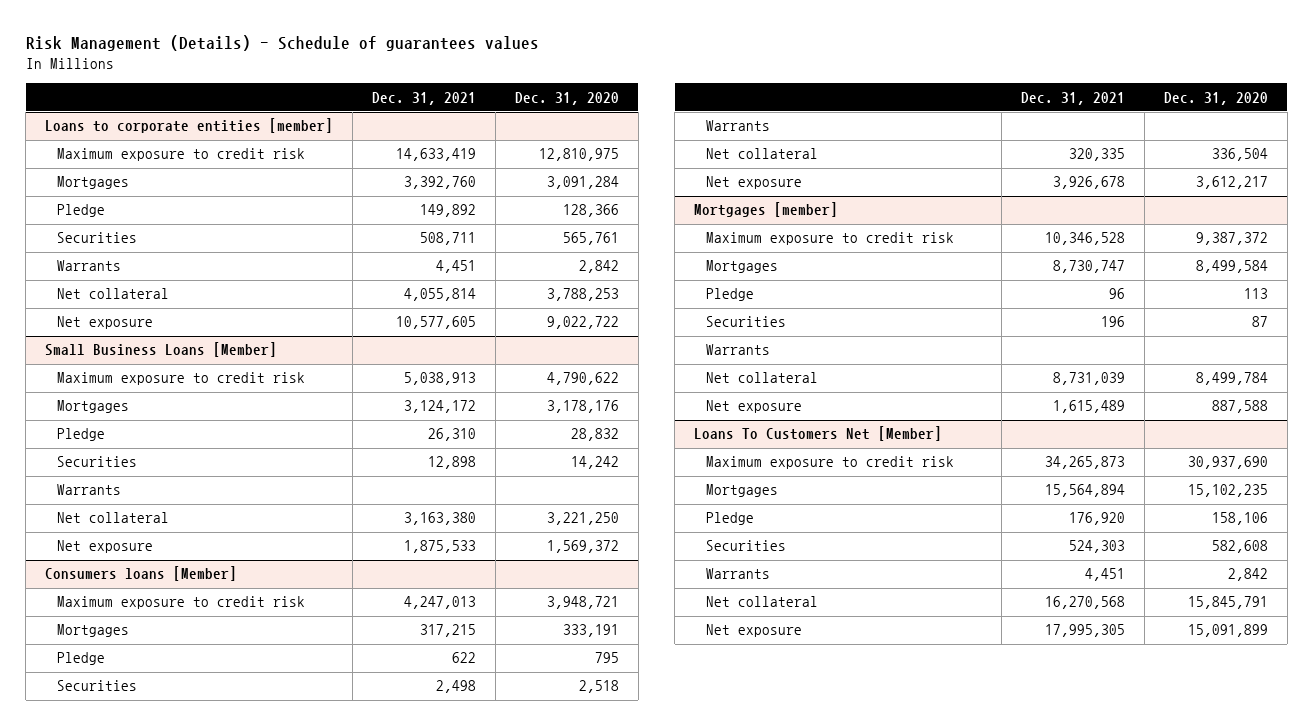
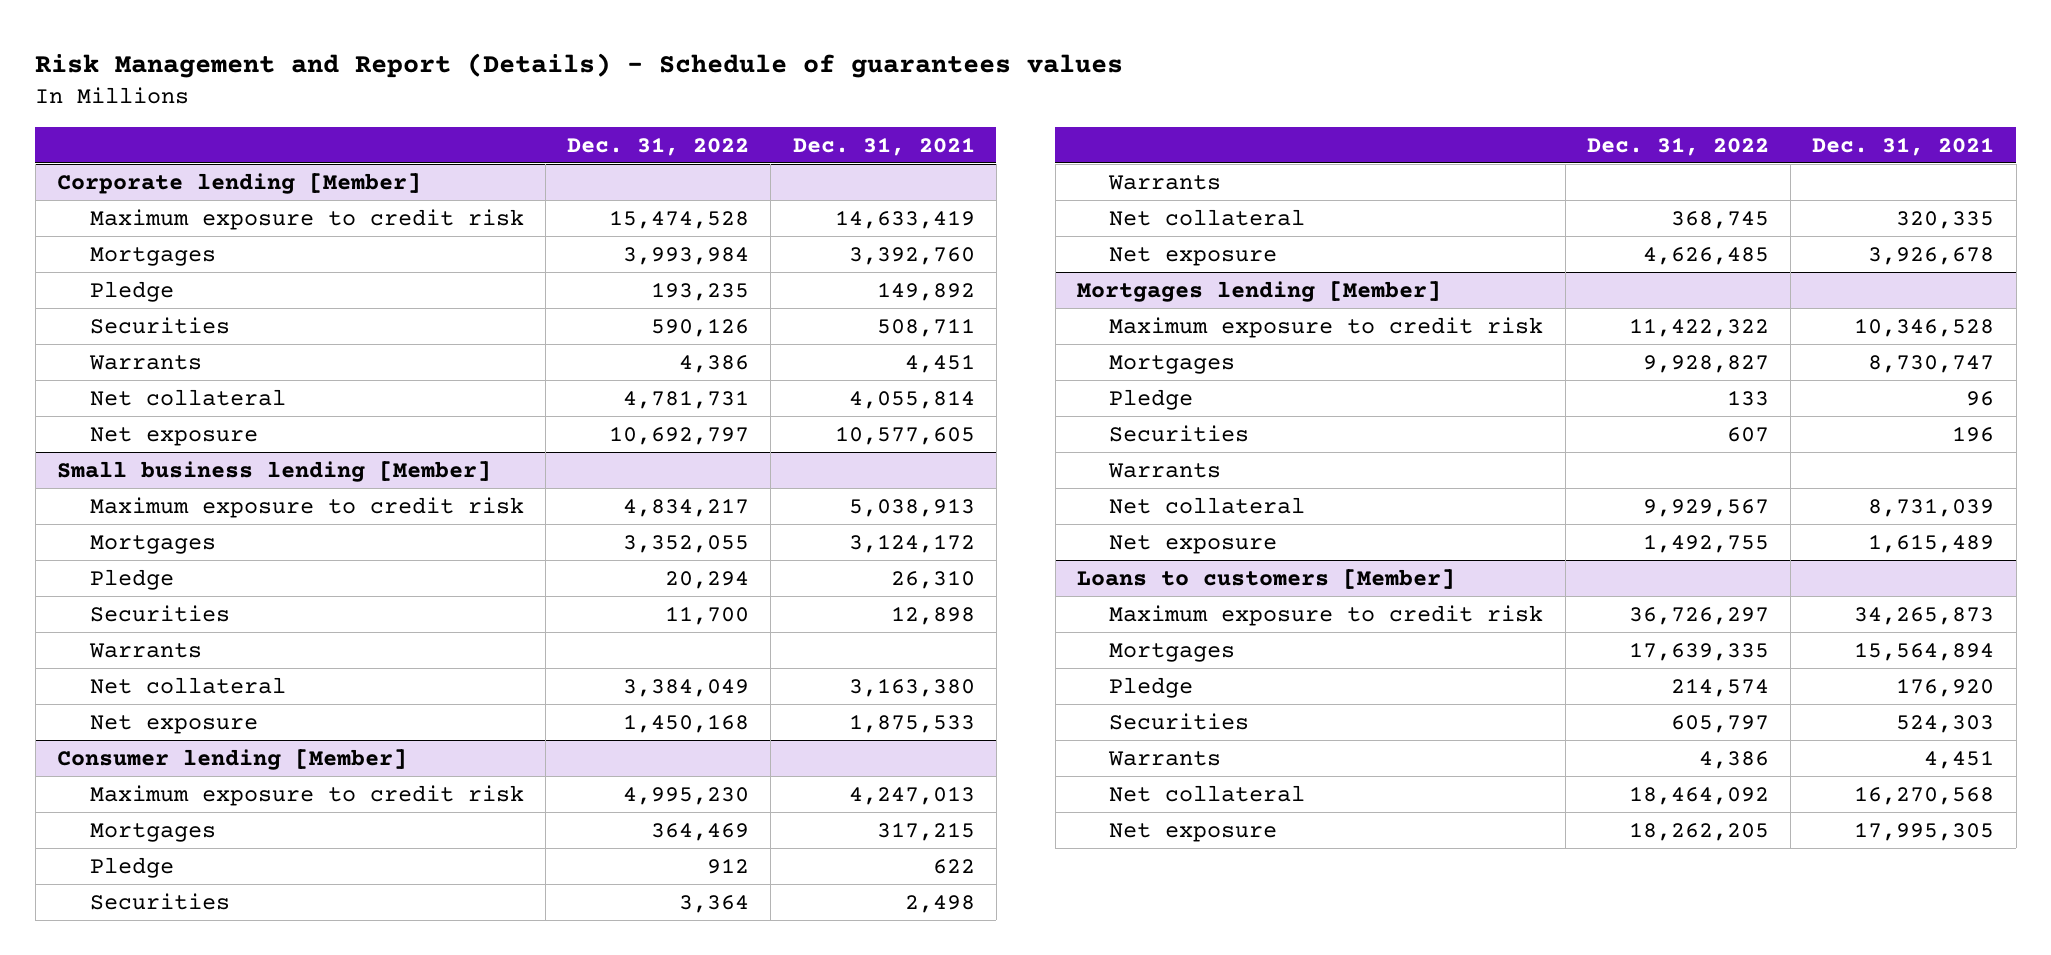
[25,35,539,52] Risk Management (Details) - Schedule of guarantees values -> [35,52,1124,78] Risk Management and Report (Details) - Schedule of guarantees values
[514,91,619,105] Dec. 31, 2020 -> none
none -> [567,136,750,156] Dec. 31, 2022
[45,118,334,134] Loans to corporate entities [member] -> [57,172,422,194] Corporate lending [Member]
[45,342,278,358] Small Business Loans [Member] -> [57,460,492,482] Small business lending [Member]
[45,566,238,582] Consumers loans [Member] -> [57,748,408,770] Consumer lending [Member]
[694,202,839,218] Mortgages [member] -> [1076,280,1441,302] Mortgages lending [Member]
[694,426,943,442] Loans To Customers Net [Member] -> [1076,568,1455,589] Loans to customers [Member]

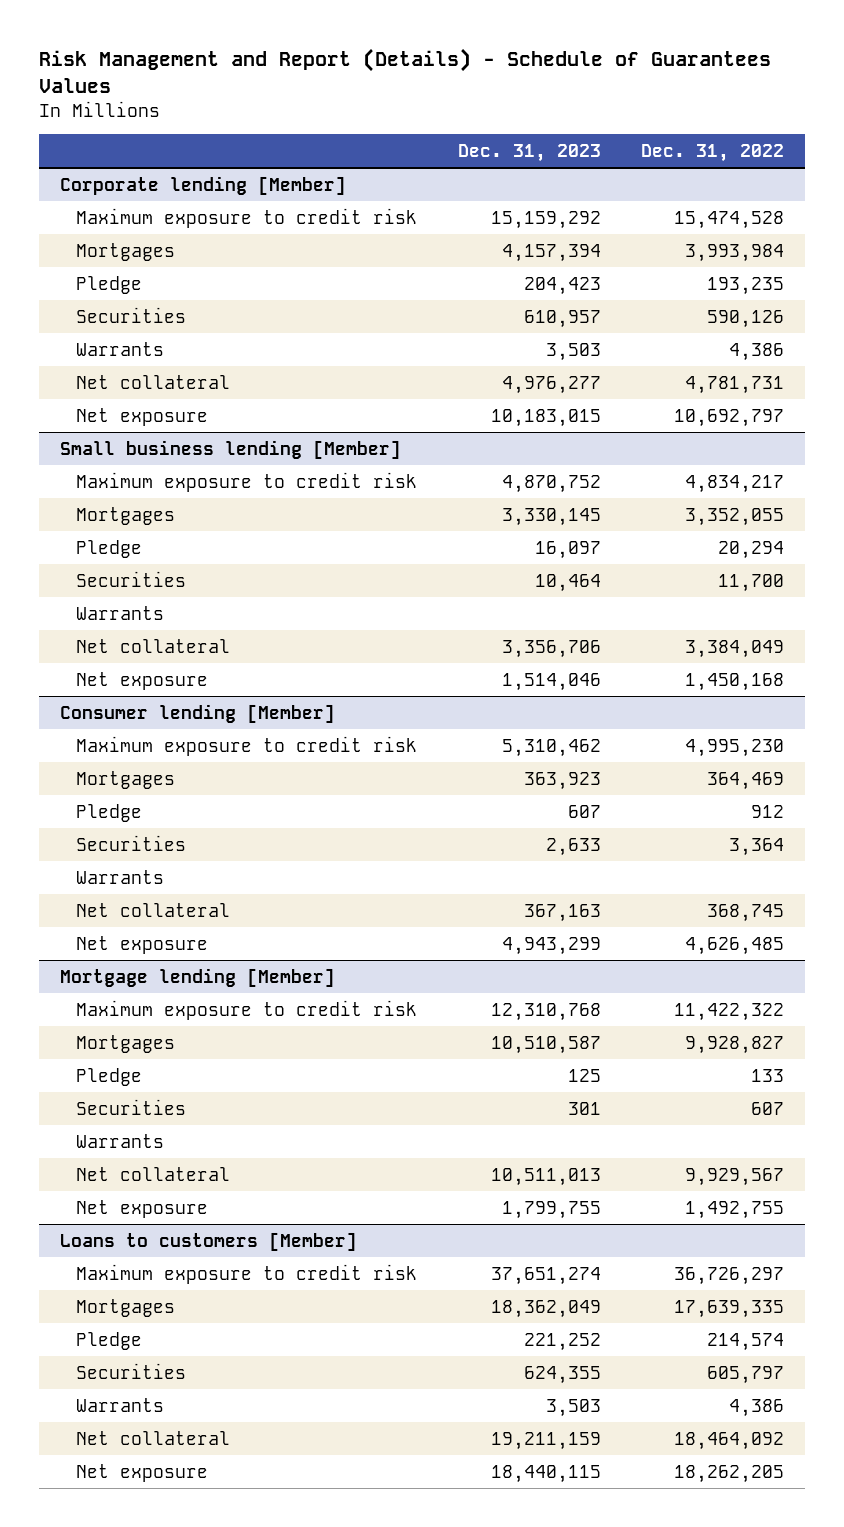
[35,52,1124,78] Risk Management and Report (Details) - Schedule of guarantees values -> [39,48,772,94] Risk Management and Report (Details) - Schedule of Guarantees Values
[792,136,975,156] Dec. 31, 2021 -> none
none -> [457,143,601,162] Dec. 31, 2023
[1076,280,1441,302] Mortgages lending [Member] -> [59,967,335,987] Mortgage lending [Member]

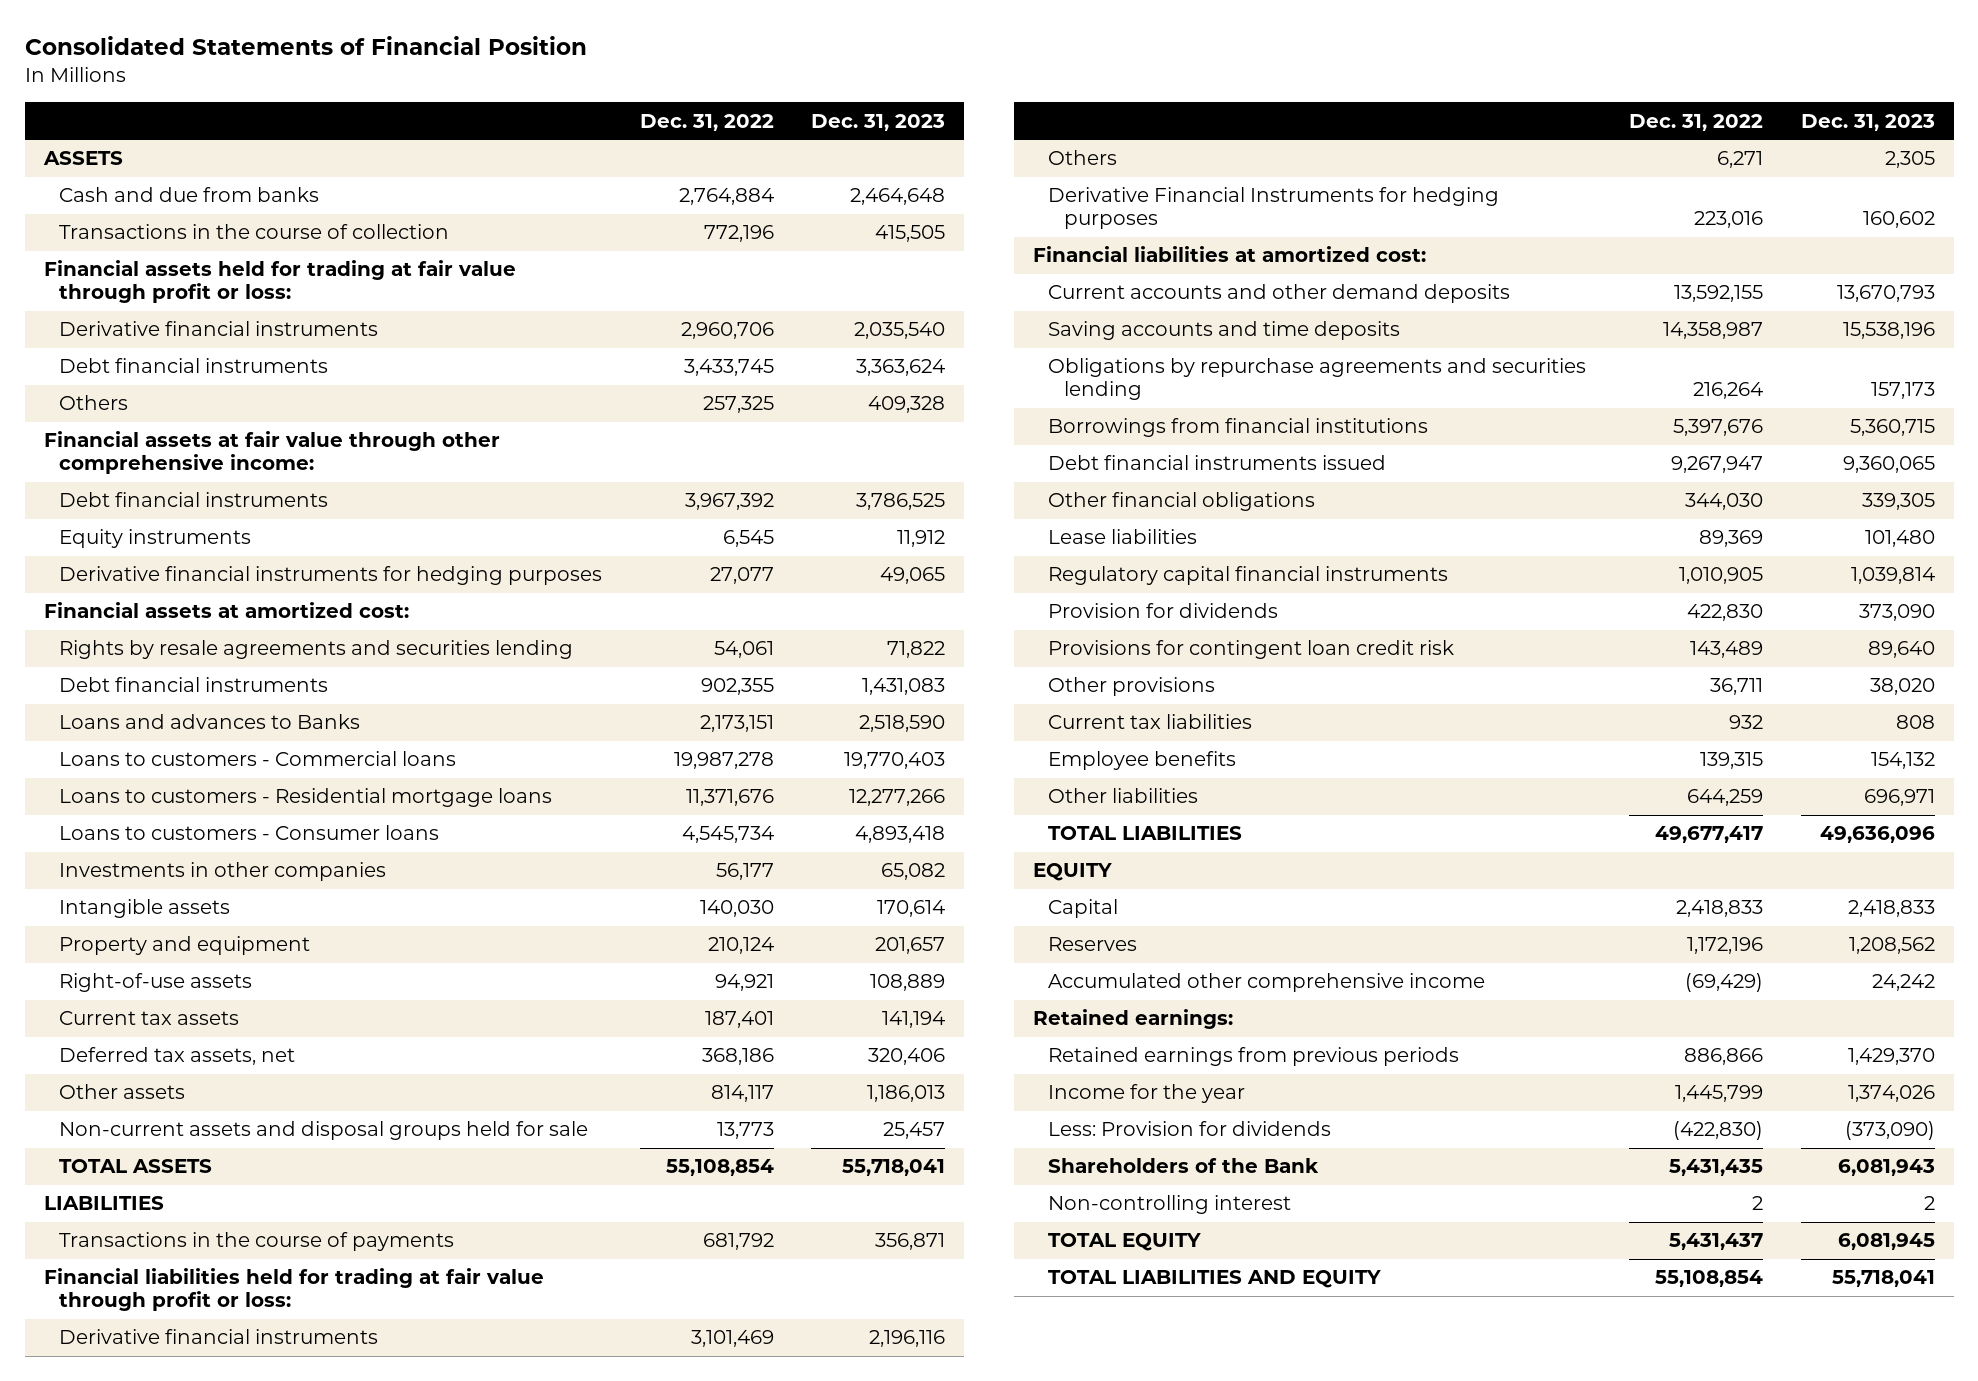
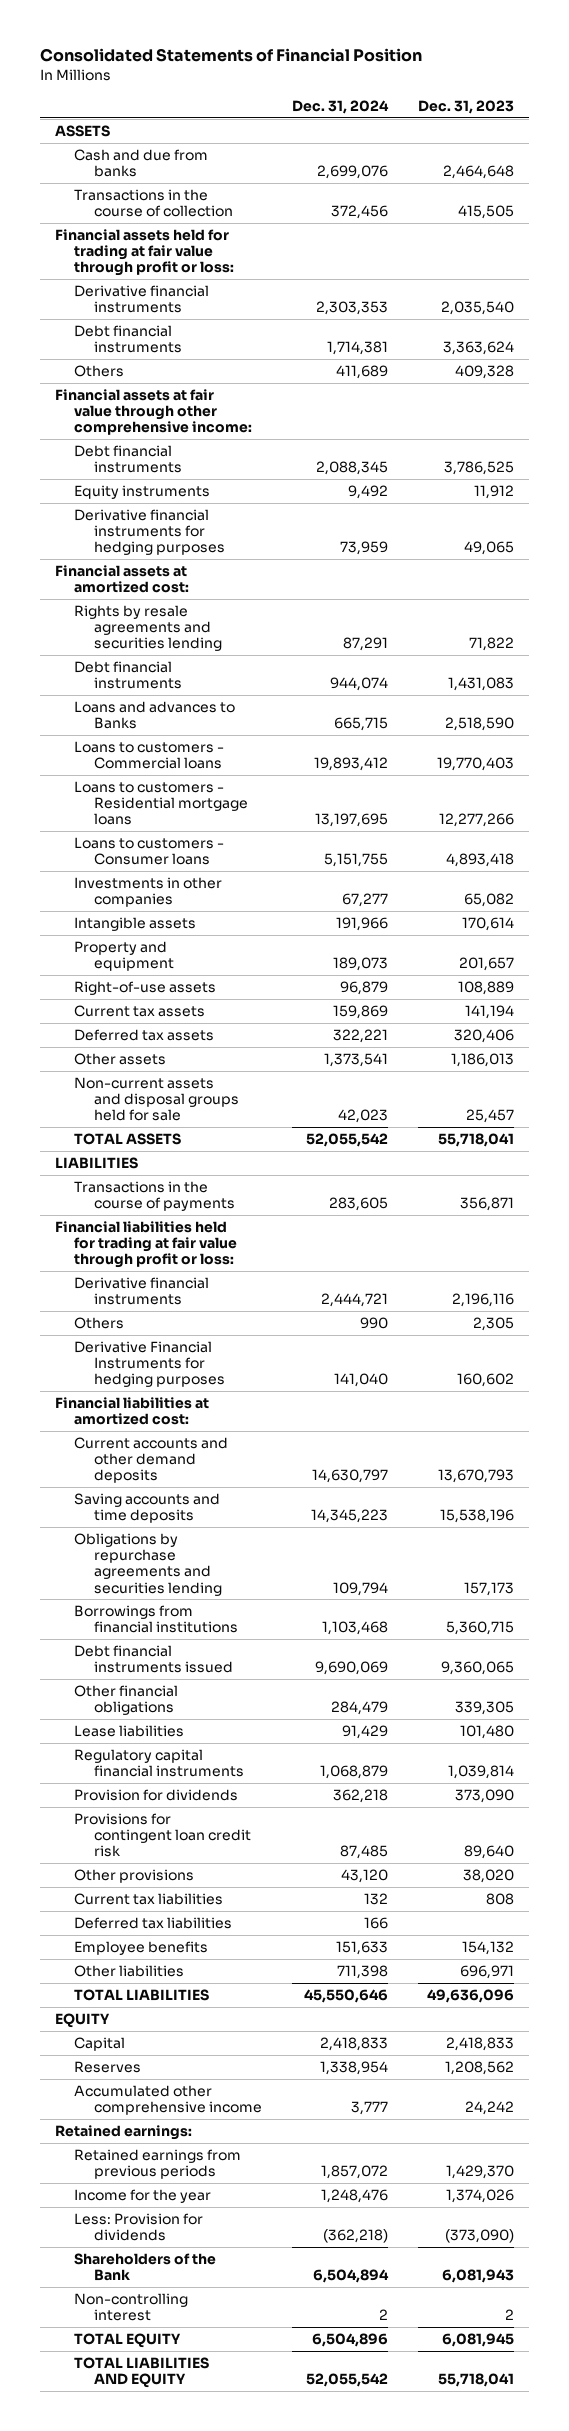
[639,113,774,131] Dec. 31, 2022 -> none
none -> [292,99,390,114] Dec. 31, 2024
[59,1047,296,1066] Deferred tax assets, net -> [74,1028,215,1041] Deferred tax assets
none -> [74,1916,233,1929] Deferred tax liabilities

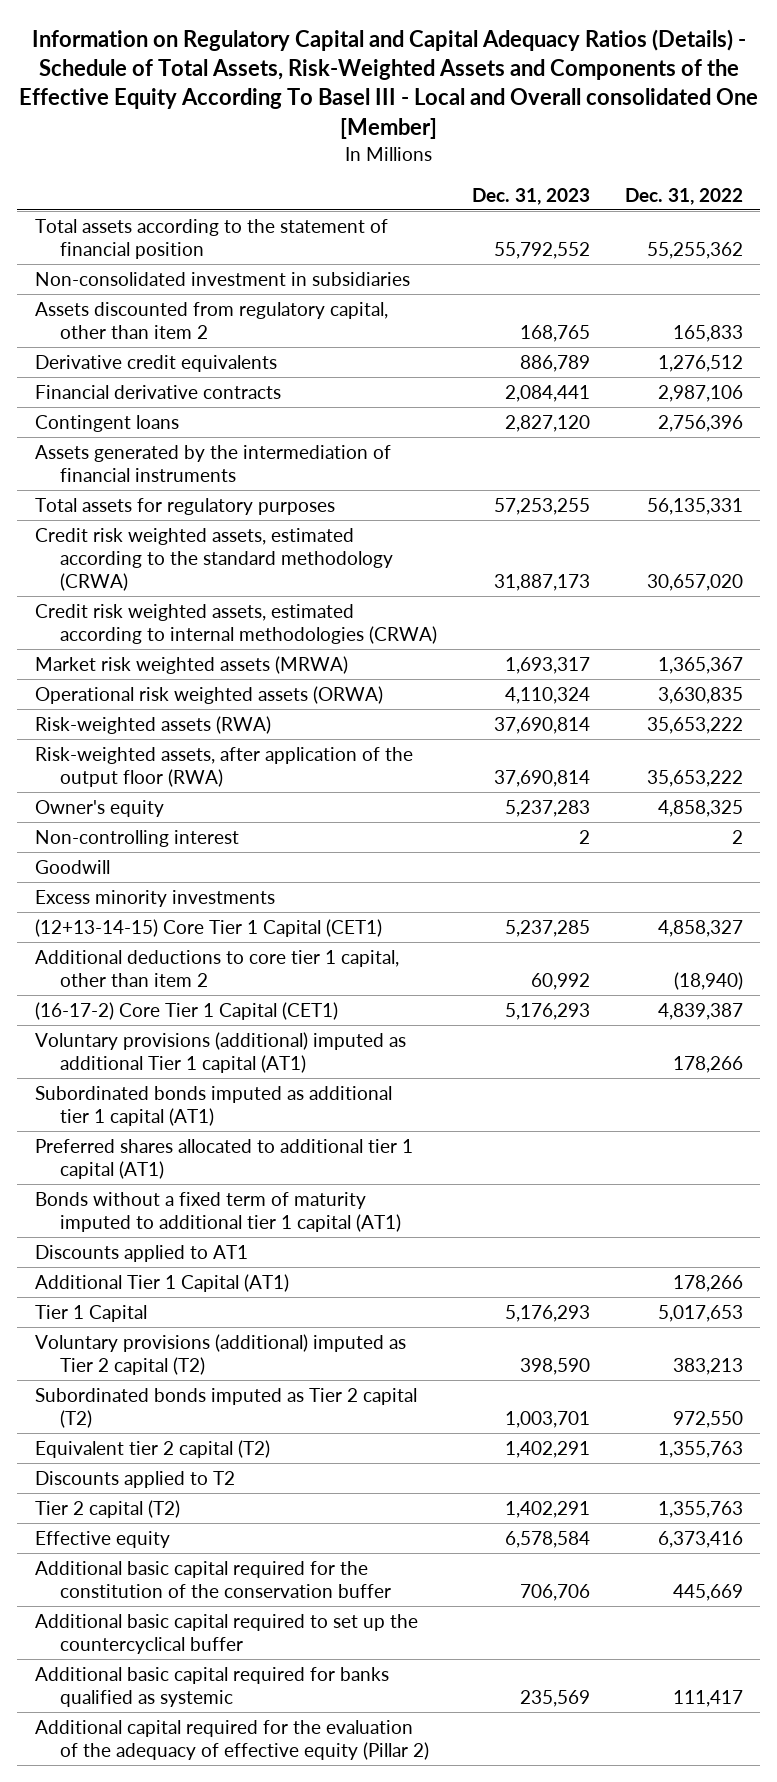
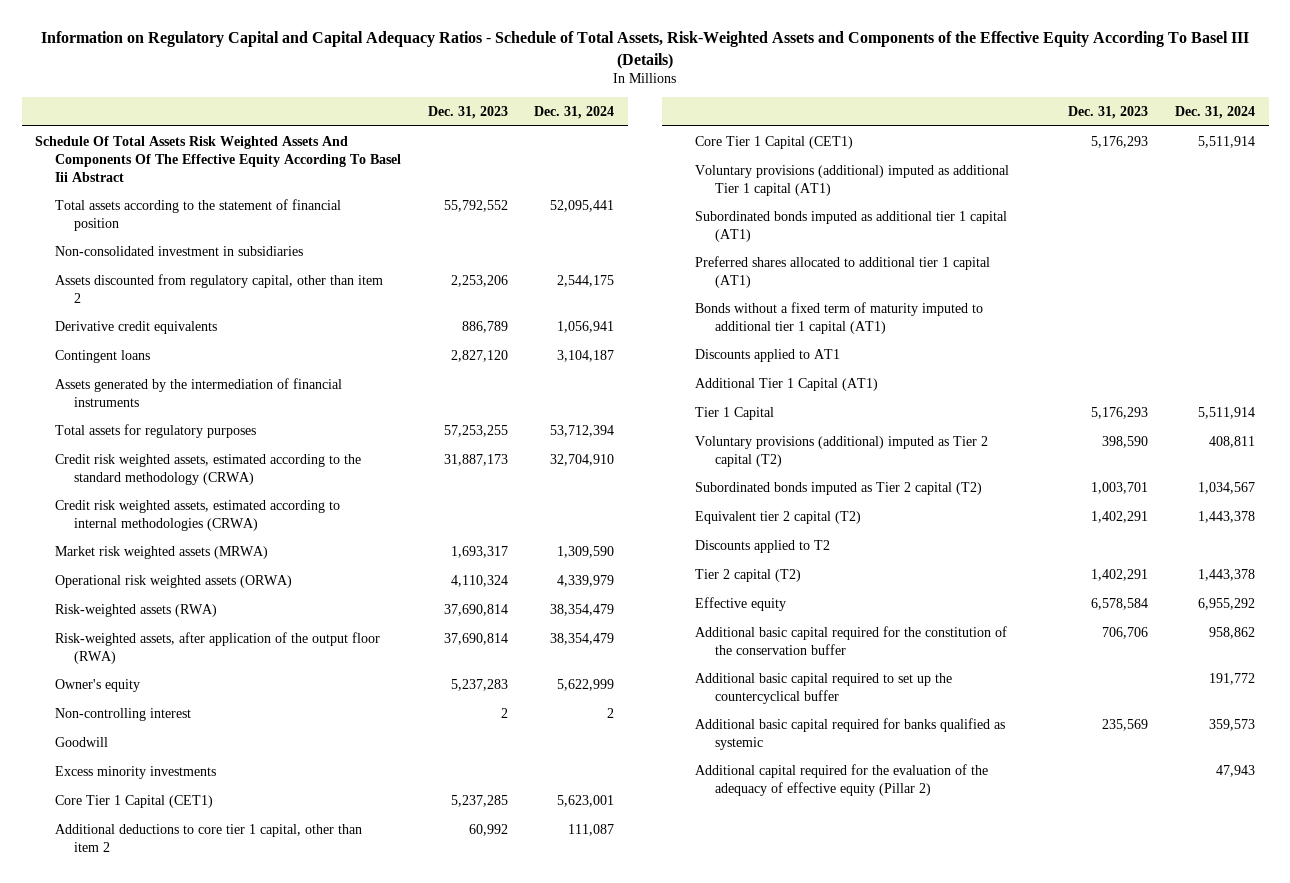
[18,28,758,139] Information on Regulatory Capital and Capital Adequacy Ratios (Details) - Schedule of Total Assets, Risk-Weighted Assets and Components of the Effective Equity According To Basel III - Local and Overall consolidated One [Member] -> [41,31,1250,69] Information on Regulatory Capital and Capital Adequacy Ratios - Schedule of Total Assets, Risk-Weighted Assets and Components of the Effective Equity According To Basel III (Details)
[624,187,743,205] Dec. 31, 2022 -> none
none -> [534,105,615,119] Dec. 31, 2024
none -> [35,135,401,182] Schedule Of Total Assets Risk Weighted Assets And Components Of The Effective Equity According To Basel Iii Abstract
[520,324,591,342] 168,765 -> [450,274,508,287] 2,253,206
[34,385,281,400] Financial derivative contracts -> none
[34,919,382,938] (12+13-14-15) Core Tier 1 Capital (CET1) -> [54,794,213,808] Core Tier 1 Capital (CET1)
[34,1002,338,1021] (16-17-2) Core Tier 1 Capital (CET1) -> [695,135,854,149] Core Tier 1 Capital (CET1)

